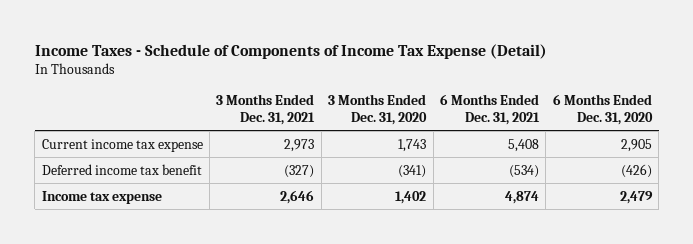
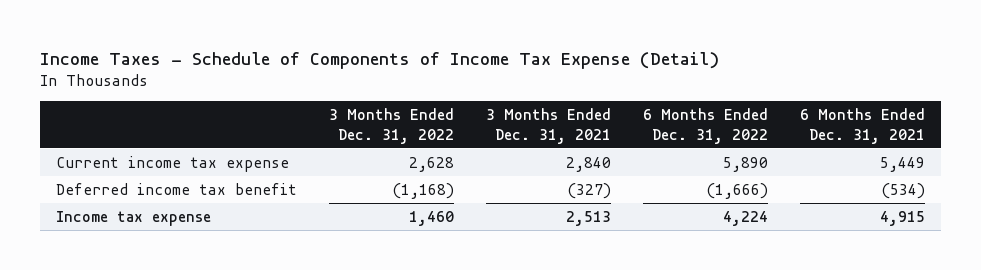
[328,93,428,125] 3 Months Ended Dec. 31, 2020 -> none
[552,93,653,125] 6 Months Ended Dec. 31, 2020 -> none
none -> [329,108,455,144] 3 Months Ended Dec. 31, 2022
none -> [643,108,769,144] 6 Months Ended Dec. 31, 2022
[284,138,315,152] 2,973 -> [566,156,612,172] 2,840
[508,138,540,152] 5,408 -> [880,156,926,172] 5,449
[280,189,315,204] 2,646 -> [566,210,612,226] 2,513
[505,190,540,204] 4,874 -> [880,210,926,226] 4,915

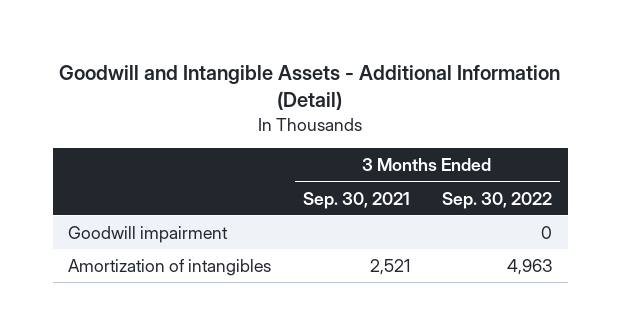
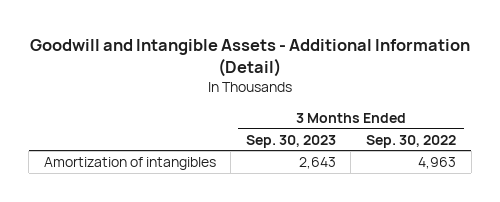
[303,191,411,209] Sep. 30, 2021 -> none
none -> [245,134,336,148] Sep. 30, 2023
[68,226,229,244] Goodwill impairment -> none

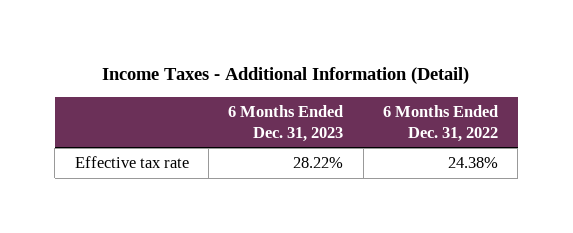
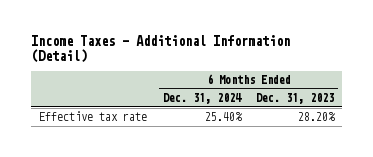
[382,105,498,142] 6 Months Ended Dec. 31, 2022 -> none
none -> [162,93,242,105] Dec. 31, 2024
[293,157,344,169] 28.22% -> [298,112,337,122] 28.20%

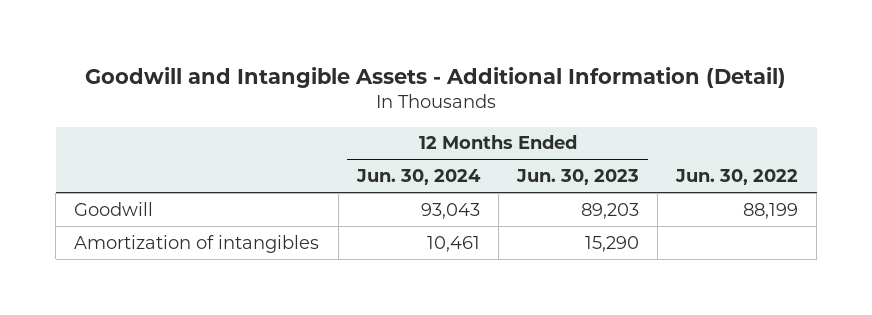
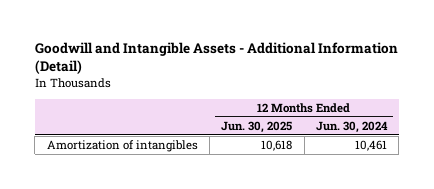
[515,169,639,186] Jun. 30, 2023 -> none
[675,169,799,186] Jun. 30, 2022 -> none
none -> [221,120,293,133] Jun. 30, 2025
[74,201,154,216] Goodwill -> none

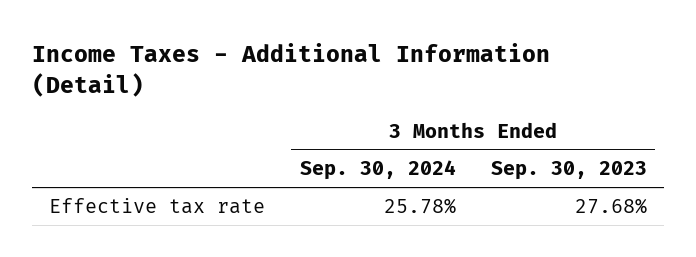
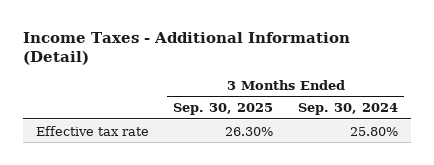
[490,161,647,181] Sep. 30, 2023 -> none
none -> [173,103,274,116] Sep. 30, 2025
[383,198,456,215] 25.78% -> [350,126,399,136] 25.80%

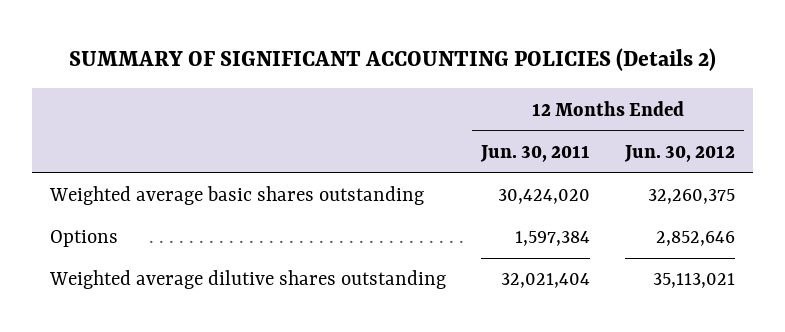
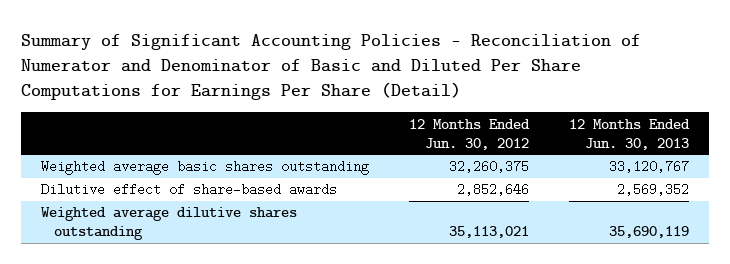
[68,48,716,72] SUMMARY OF SIGNIFICANT ACCOUNTING POLICIES (Details 2) -> [21,34,642,101] Summary of Significant Accounting Policies - Reconciliation of Numerator and Denominator of Basic and Diluted Per Share Computations for Earnings Per Share (Detail)
[480,144,591,162] Jun. 30, 2011 -> none
none -> [568,118,690,150] 12 Months Ended Jun. 30, 2013
[49,230,118,248] Options -> [41,183,338,197] Dilutive effect of share-based awards

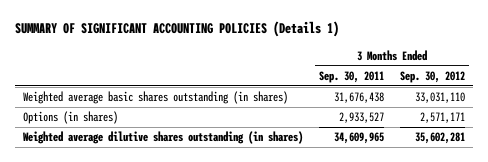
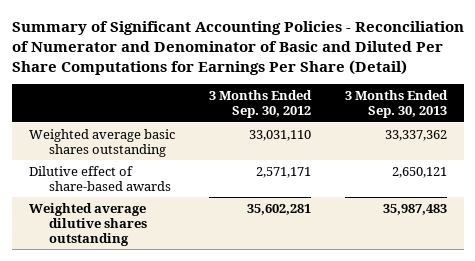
[14,21,339,38] SUMMARY OF SIGNIFICANT ACCOUNTING POLICIES (Details 1) -> [11,20,464,75] Summary of Significant Accounting Policies - Reconciliation of Numerator and Denominator of Basic and Diluted Per Share Computations for Earnings Per Share (Detail)
[318,70,384,83] Sep. 30, 2011 -> none
none -> [344,90,448,119] 3 Months Ended Sep. 30, 2013
[22,91,288,105] Weighted average basic shares outstanding (in shares) -> [28,128,175,157] Weighted average basic shares outstanding
[22,111,118,125] Options (in shares) -> [28,165,171,191] Dilutive effect of share-based awards
[22,131,303,145] Weighted average dilutive shares outstanding (in shares) -> [28,202,147,246] Weighted average dilutive shares outstanding

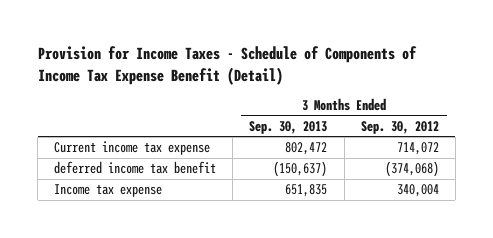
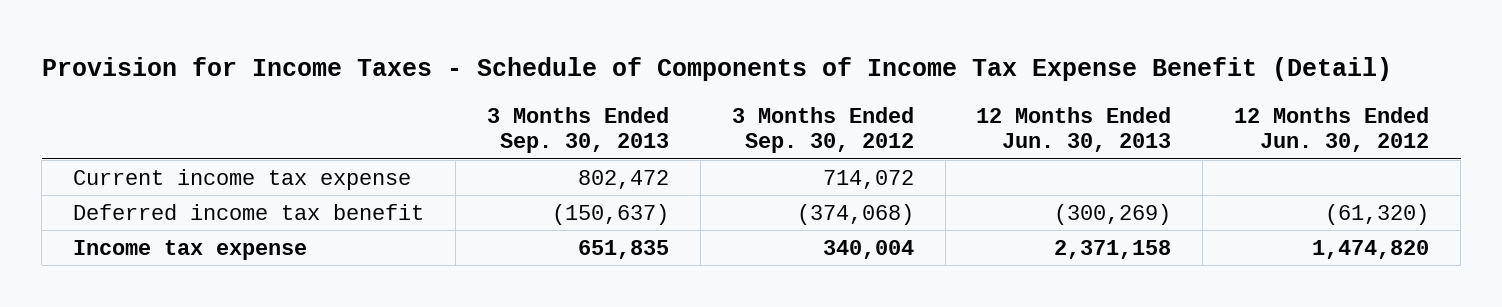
none -> [976,106,1172,153] 12 Months Ended Jun. 30, 2013
none -> [1234,106,1430,153] 12 Months Ended Jun. 30, 2012
[54,161,217,175] deferred income tax benefit -> [73,203,425,220] Deferred income tax benefit

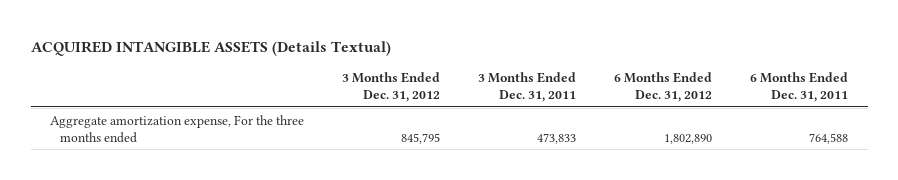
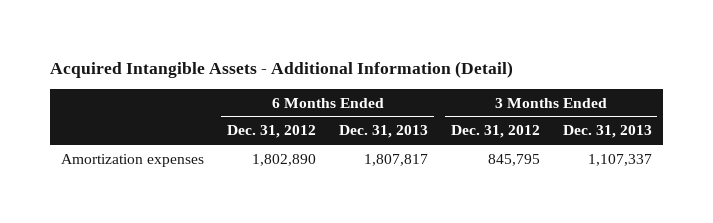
[30,40,391,56] ACQUIRED INTANGIBLE ASSETS (Details Textual) -> [49,60,513,78] Acquired Intangible Assets - Additional Information (Detail)
[478,71,577,102] 3 Months Ended Dec. 31, 2011 -> none
[750,71,849,102] 6 Months Ended Dec. 31, 2011 -> none
none -> [338,125,428,139] Dec. 31, 2013
none -> [562,125,652,139] Dec. 31, 2013
[49,114,304,143] Aggregate amortization expense, For the three months ended -> [61,153,205,167] Amortization expenses

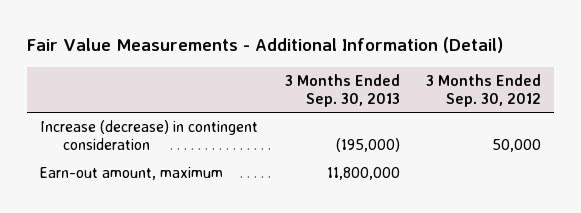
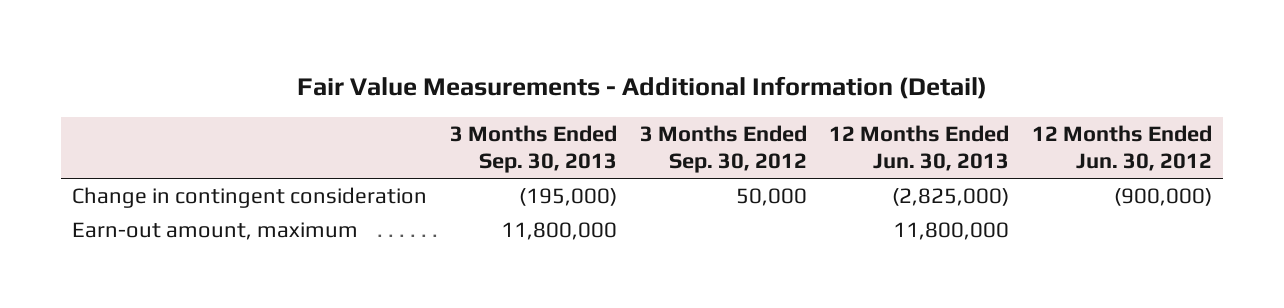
none -> [829,124,1010,172] 12 Months Ended Jun. 30, 2013
none -> [1032,124,1213,172] 12 Months Ended Jun. 30, 2012
[40,119,259,151] Increase (decrease) in contingent consideration -> [71,187,427,209] Change in contingent consideration

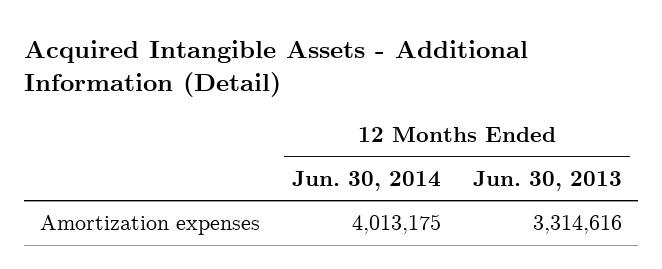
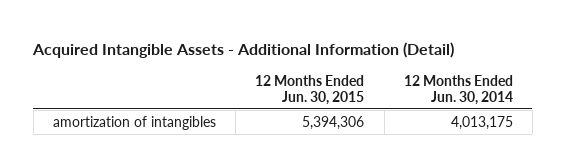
[472,170,622,191] Jun. 30, 2013 -> none
none -> [255,74,365,105] 12 Months Ended Jun. 30, 2015
[39,215,260,236] Amortization expenses -> [52,115,216,130] amortization of intangibles

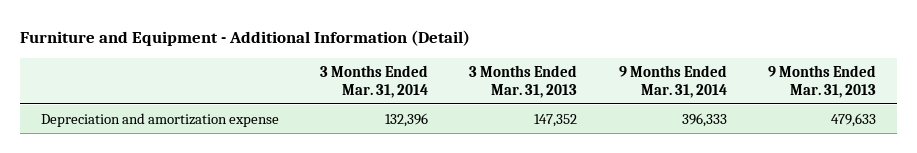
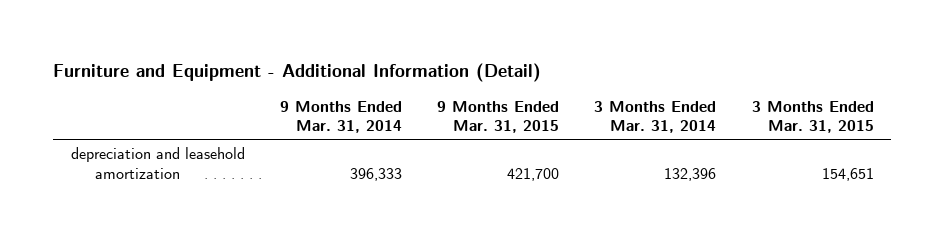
[469,65,578,98] 3 Months Ended Mar. 31, 2013 -> none
[767,65,876,98] 9 Months Ended Mar. 31, 2013 -> none
none -> [437,100,560,134] 9 Months Ended Mar. 31, 2015
none -> [751,100,874,134] 3 Months Ended Mar. 31, 2015
[41,112,280,127] Depreciation and amortization expense -> [70,146,245,179] depreciation and leasehold amortization

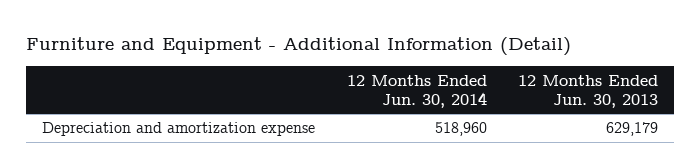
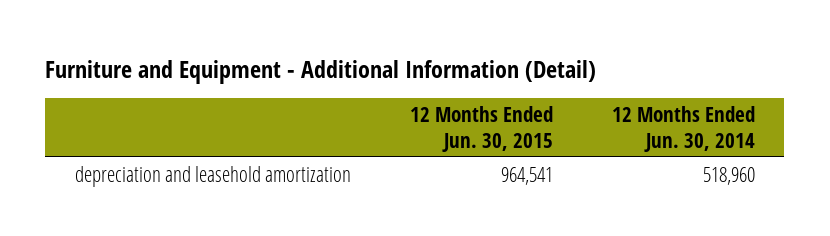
[518,74,659,108] 12 Months Ended Jun. 30, 2013 -> none
none -> [409,106,553,152] 12 Months Ended Jun. 30, 2015
[41,122,315,137] Depreciation and amortization expense -> [74,165,351,187] depreciation and leasehold amortization

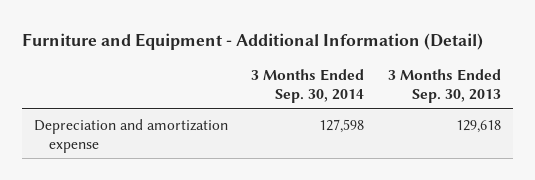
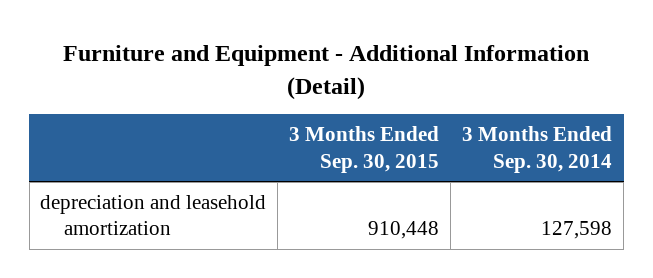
[388,69,502,104] 3 Months Ended Sep. 30, 2013 -> none
none -> [289,126,440,173] 3 Months Ended Sep. 30, 2015
[33,118,228,153] Depreciation and amortization expense -> [40,195,267,236] depreciation and leasehold amortization

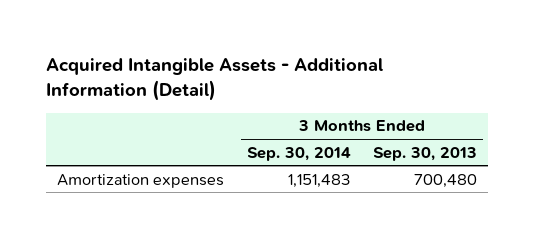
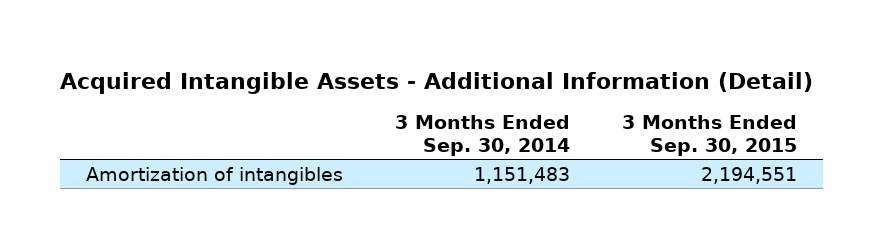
[373,146,478,161] Sep. 30, 2013 -> none
none -> [621,114,797,156] 3 Months Ended Sep. 30, 2015
[57,173,225,188] Amortization expenses -> [86,166,344,185] Amortization of intangibles

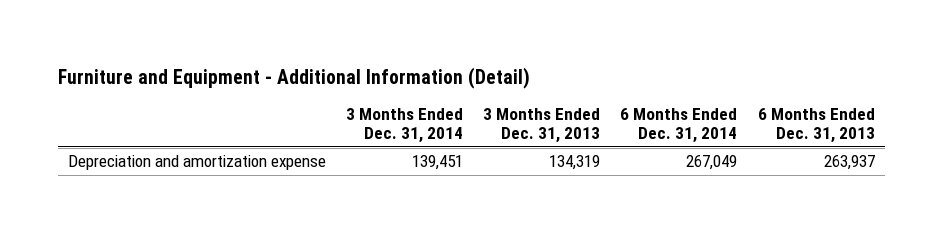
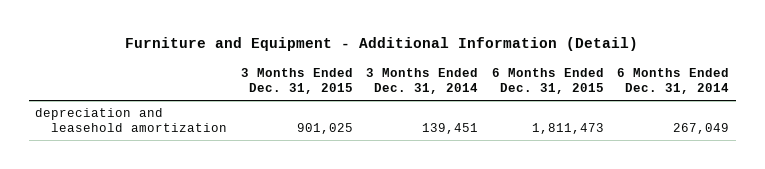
[483,107,601,144] 3 Months Ended Dec. 31, 2013 -> none
[757,107,875,144] 6 Months Ended Dec. 31, 2013 -> none
none -> [240,68,353,94] 3 Months Ended Dec. 31, 2015
none -> [491,68,604,94] 6 Months Ended Dec. 31, 2015
[67,155,326,171] Depreciation and amortization expense -> [35,108,228,133] depreciation and leasehold amortization

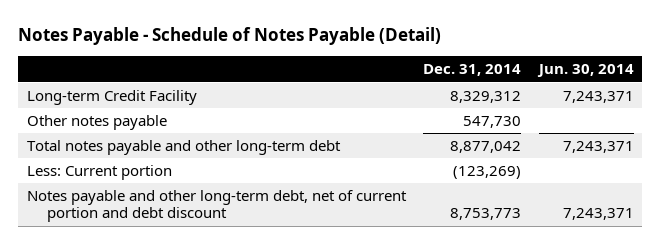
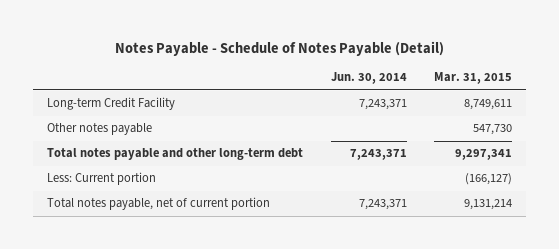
[423,64,522,77] Dec. 31, 2014 -> none
none -> [434,72,513,85] Mar. 31, 2015
[26,190,407,223] Notes payable and other long-term debt, net of current portion and debt discount -> [47,197,271,211] Total notes payable, net of current portion

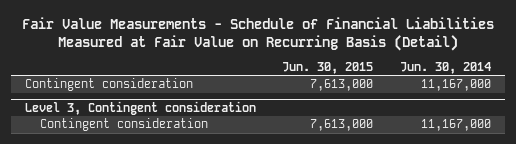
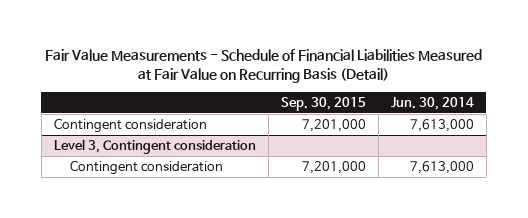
[282,61,374,74] Jun. 30, 2015 -> none
none -> [280,96,366,111] Sep. 30, 2015
[421,79,492,92] 11,167,000 -> [409,118,474,132] 7,613,000
[421,119,492,132] 11,167,000 -> [409,160,474,174] 7,613,000

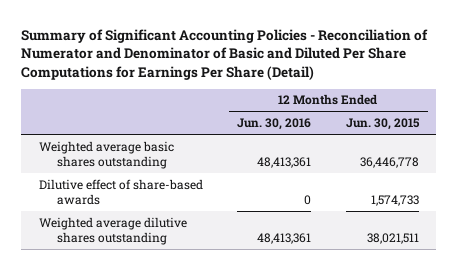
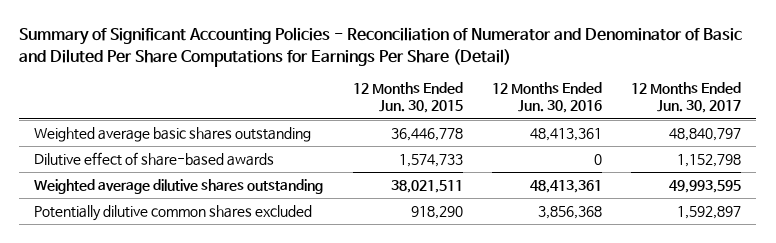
none -> [631,81,742,114] 12 Months Ended Jun. 30, 2017
none -> [34,204,313,221] Potentially dilutive common shares excluded

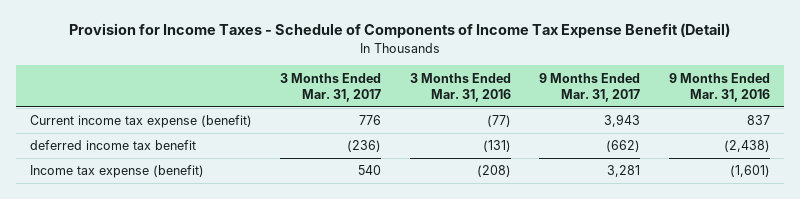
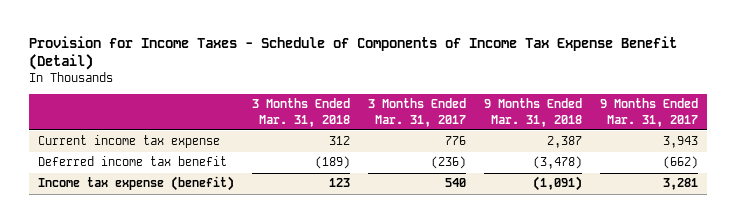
[409,72,511,102] 3 Months Ended Mar. 31, 2016 -> none
[668,72,770,102] 9 Months Ended Mar. 31, 2016 -> none
none -> [252,98,351,127] 3 Months Ended Mar. 31, 2018
none -> [483,98,582,127] 9 Months Ended Mar. 31, 2018
[29,115,252,129] Current income tax expense (benefit) -> [38,135,221,149] Current income tax expense
[29,140,196,151] deferred income tax benefit -> [38,156,228,167] Deferred income tax benefit

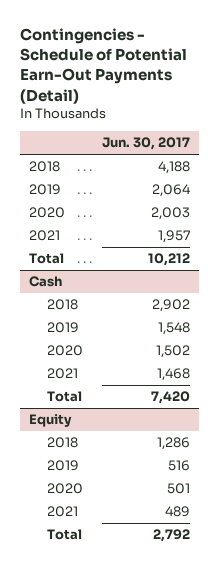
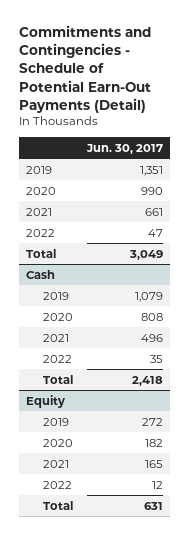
[19,28,187,104] Contingencies - Schedule of Potential Earn-Out Payments (Detail) -> [19,25,152,113] Commitments and Contingencies - Schedule of Potential Earn-Out Payments (Detail)
[29,161,61,173] 2018 -> none
[151,184,190,198] 2,064 -> [140,165,164,176] 1,351
[150,207,190,221] 2,003 -> [141,186,164,195] 990
[157,230,190,244] 1,957 -> [145,207,164,216] 661
none -> [25,228,55,237] 2022
[147,253,190,267] 10,212 -> [129,249,164,260] 3,049
[47,299,79,311] 2018 -> none
[157,322,190,336] 1,548 -> [135,291,164,302] 1,079
[155,345,190,359] 1,502 -> [141,312,164,321] 808
[156,368,190,382] 1,468 -> [141,333,164,342] 496
none -> [43,354,73,363] 2022
[150,391,190,405] 7,420 -> [132,375,164,386] 2,418
[47,437,79,449] 2018 -> none
[167,460,190,472] 516 -> [142,417,164,426] 272
[166,483,190,495] 501 -> [145,438,164,447] 182
[164,506,190,518] 489 -> [145,459,164,468] 165
none -> [43,480,73,489] 2022
[152,529,190,543] 2,792 -> [144,501,164,510] 631

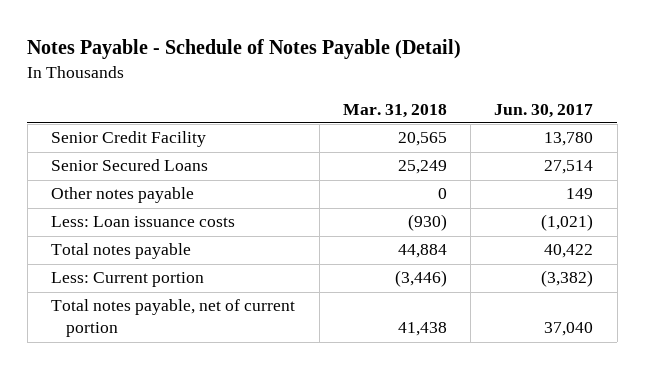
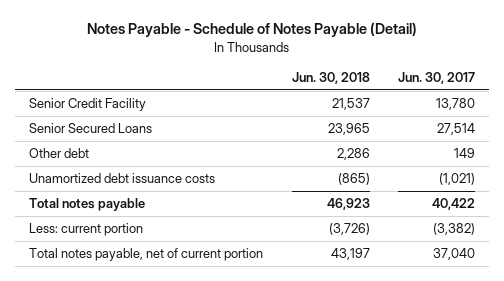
[342,103,447,118] Mar. 31, 2018 -> none
none -> [291,71,370,84] Jun. 30, 2018
[51,187,195,204] Other notes payable -> [28,148,89,159] Other debt
[51,216,236,228] Less: Loan issuance costs -> [28,173,215,184] Unamortized debt issuance costs
[51,272,205,288] Less: Current portion -> [28,223,143,237] Less: current portion

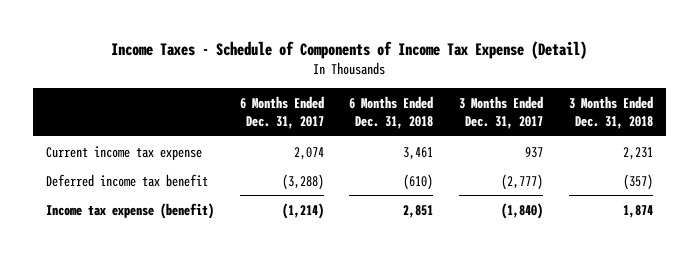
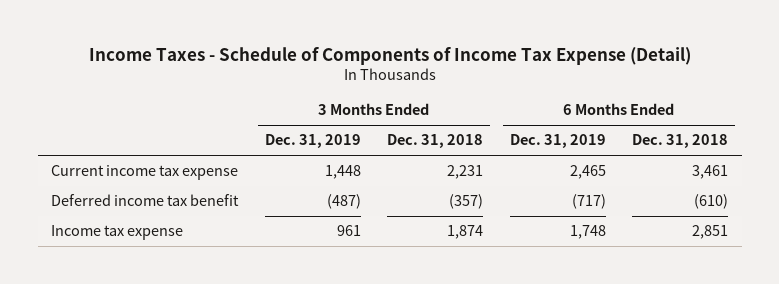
[239,95,324,129] 6 Months Ended Dec. 31, 2017 -> none
[459,95,544,129] 3 Months Ended Dec. 31, 2017 -> none
none -> [264,134,361,149] Dec. 31, 2019
none -> [509,134,606,149] Dec. 31, 2019
[45,202,214,219] Income tax expense (benefit) -> [51,225,184,241] Income tax expense

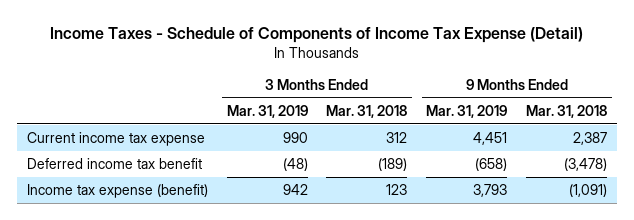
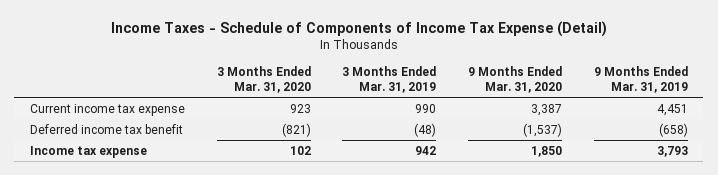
[326,105,408,119] Mar. 31, 2018 -> none
[526,105,608,119] Mar. 31, 2018 -> none
none -> [216,66,311,94] 3 Months Ended Mar. 31, 2020
none -> [467,66,562,94] 9 Months Ended Mar. 31, 2020
[26,184,208,199] Income tax expense (benefit) -> [29,145,147,158] Income tax expense

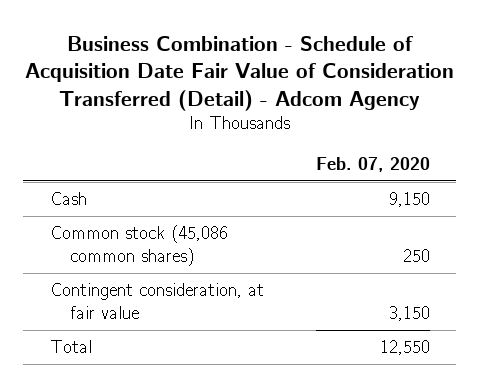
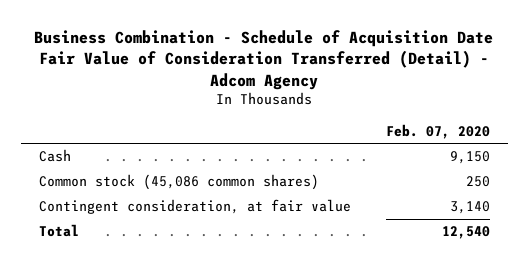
[389,305,431,321] 3,150 -> [450,201,491,215] 3,140
[380,340,431,356] 12,550 -> [442,226,491,240] 12,540

